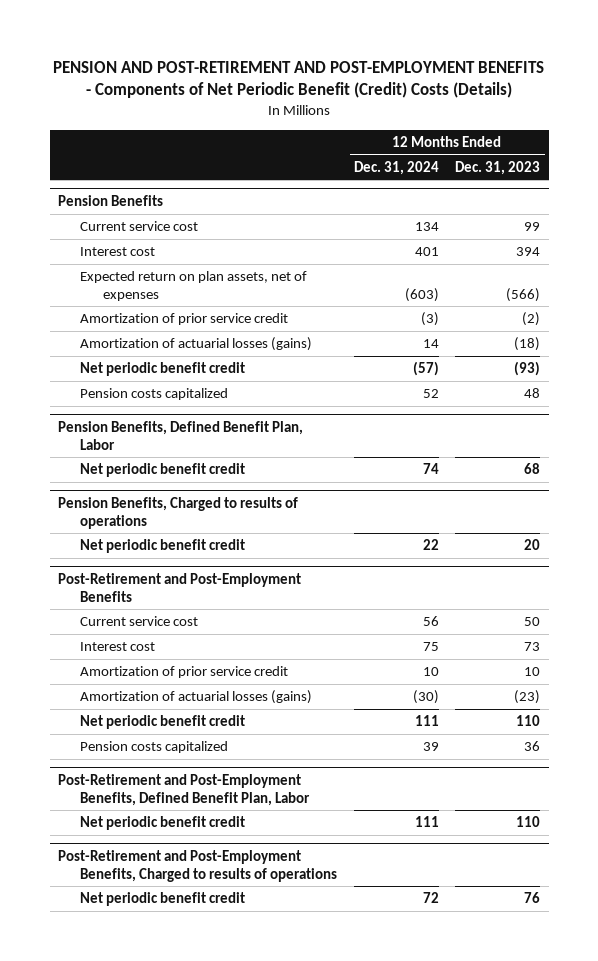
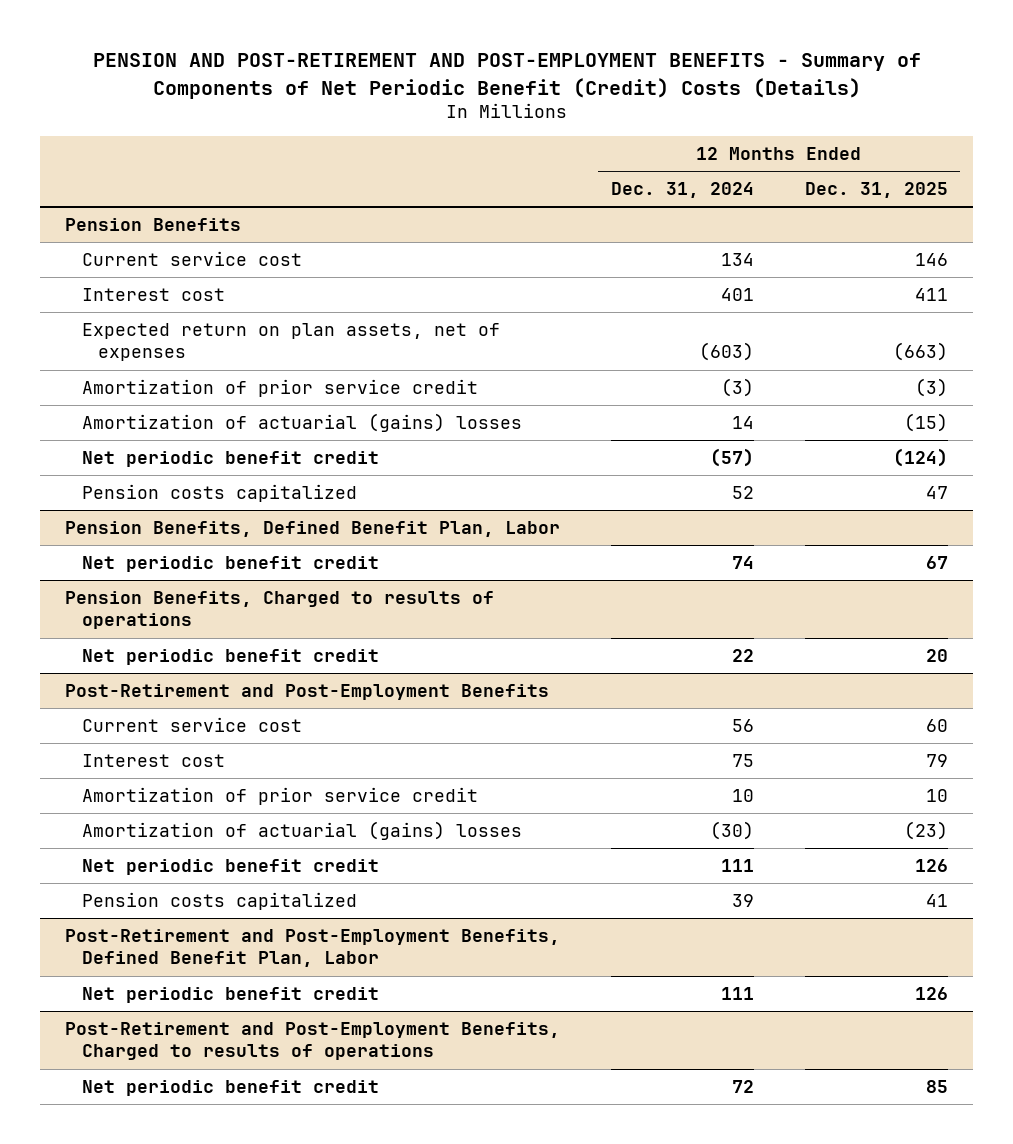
[53,60,545,99] PENSION AND POST-RETIREMENT AND POST-EMPLOYMENT BENEFITS - Components of Net Periodic Benefit (Credit) Costs (Details) -> [92,53,921,99] PENSION AND POST-RETIREMENT AND POST-EMPLOYMENT BENEFITS - Summary of Components of Net Periodic Benefit (Credit) Costs (Details)
[455,160,541,175] Dec. 31, 2023 -> none
none -> [804,182,948,199] Dec. 31, 2025
[80,337,313,352] Amortization of actuarial losses (gains) -> [81,413,522,433] Amortization of actuarial (gains) losses
[80,690,313,705] Amortization of actuarial losses (gains) -> [81,821,522,841] Amortization of actuarial (gains) losses

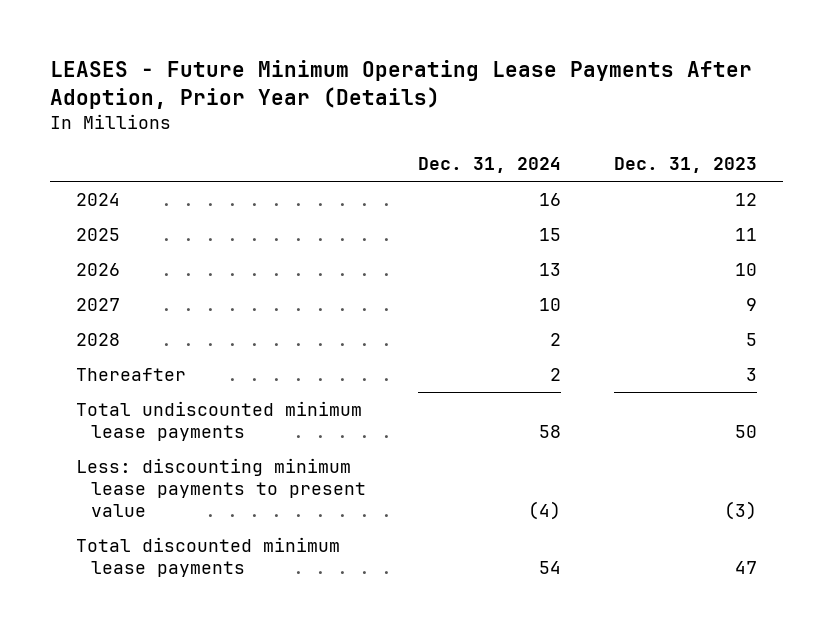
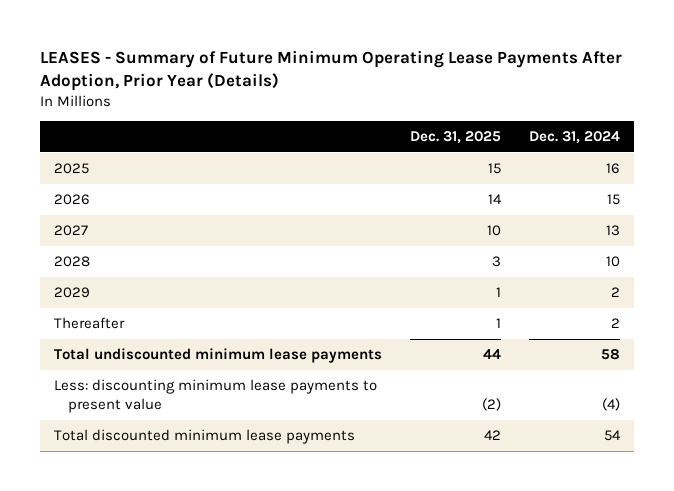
[50,60,753,109] LEASES - Future Minimum Operating Lease Payments After Adoption, Prior Year (Details) -> [40,50,623,92] LEASES - Summary of Future Minimum Operating Lease Payments After Adoption, Prior Year (Details)
[613,157,757,174] Dec. 31, 2023 -> none
none -> [410,131,502,145] Dec. 31, 2025
[76,192,121,206] 2024 -> [54,162,90,174] 2025
[76,227,121,241] 2025 -> [54,193,91,205] 2026
[76,262,121,276] 2026 -> [54,224,89,236] 2027
[76,297,121,311] 2027 -> [54,255,91,267] 2028
[76,332,121,346] 2028 -> [54,286,91,298] 2029

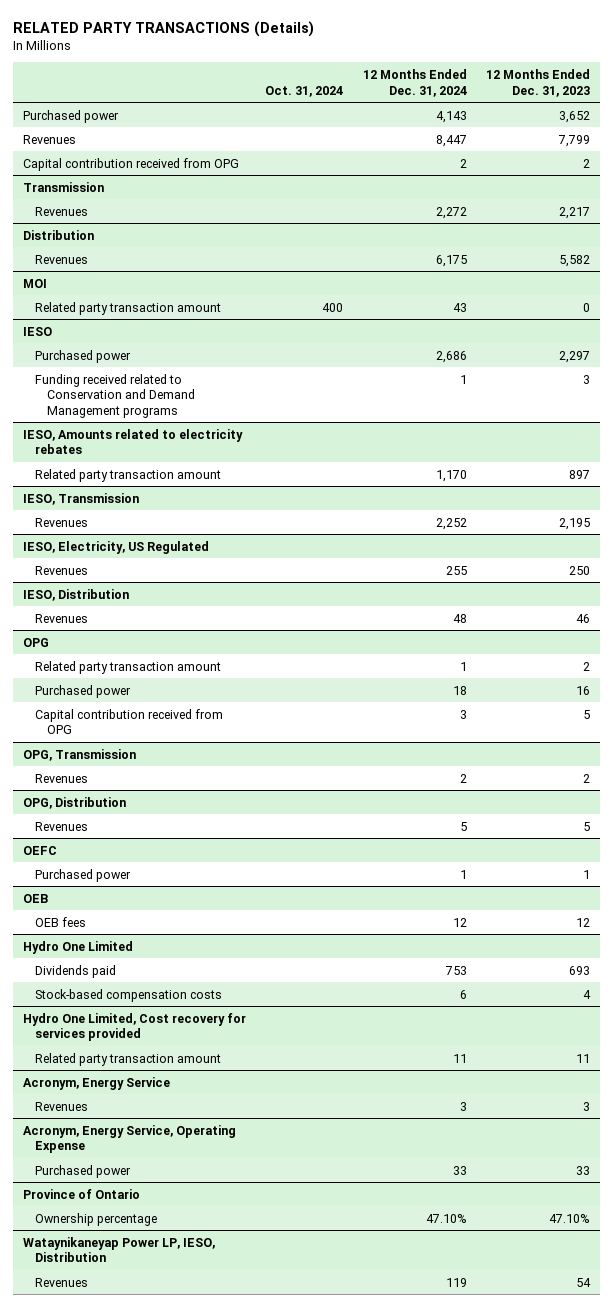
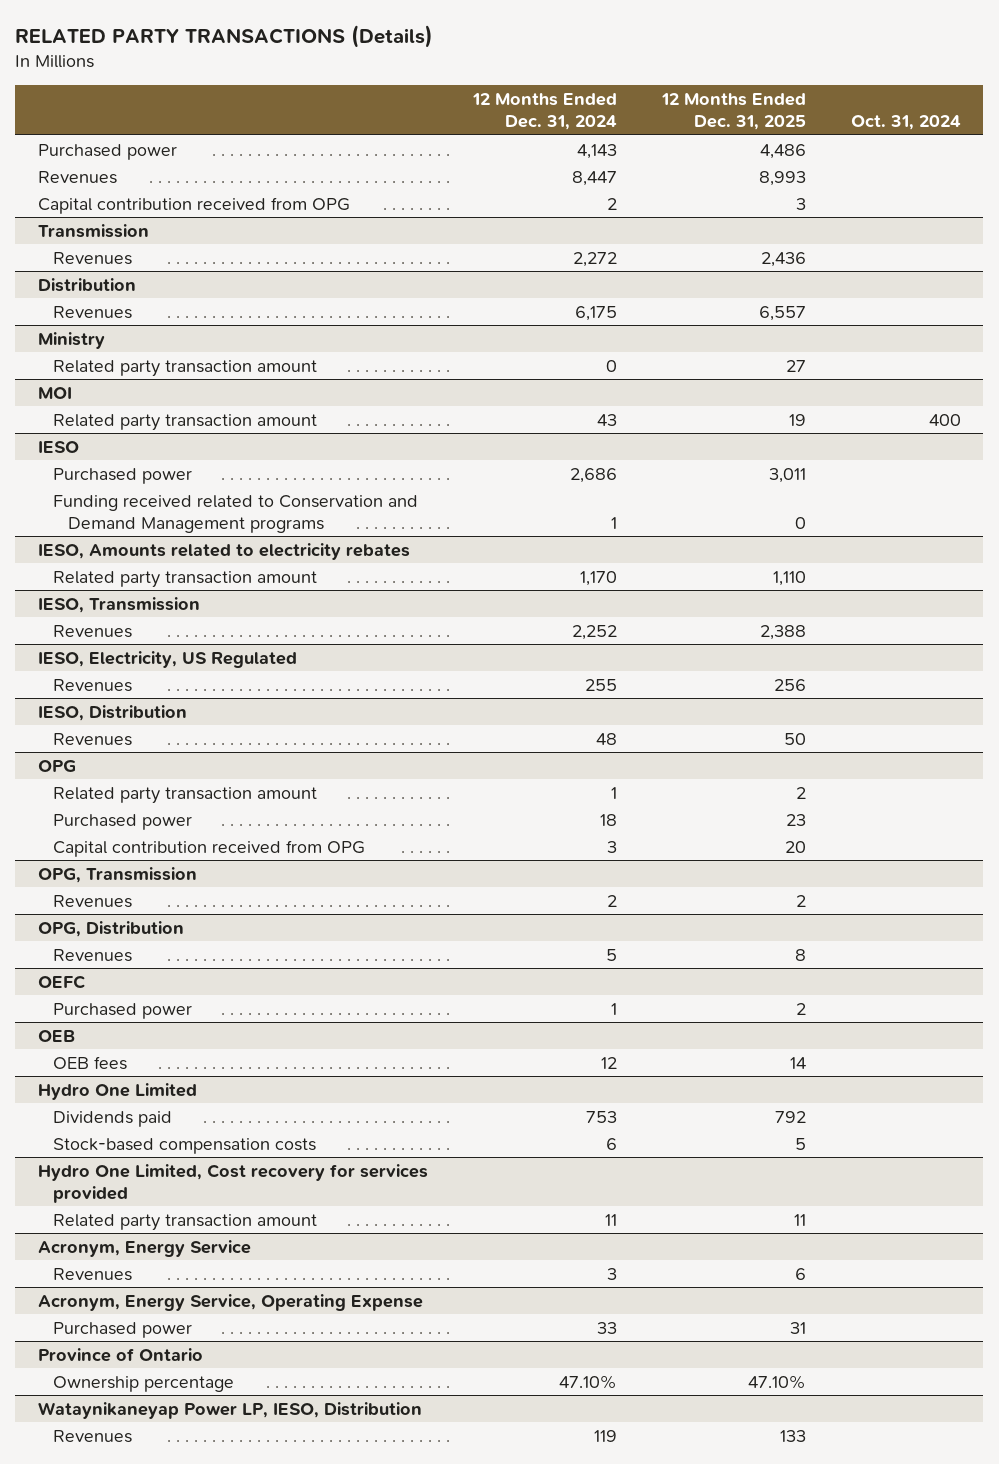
[486,68,591,97] 12 Months Ended Dec. 31, 2023 -> none
none -> [660,93,806,131] 12 Months Ended Dec. 31, 2025
none -> [37,331,105,349] Ministry
none -> [52,359,317,377] Related party transaction amount

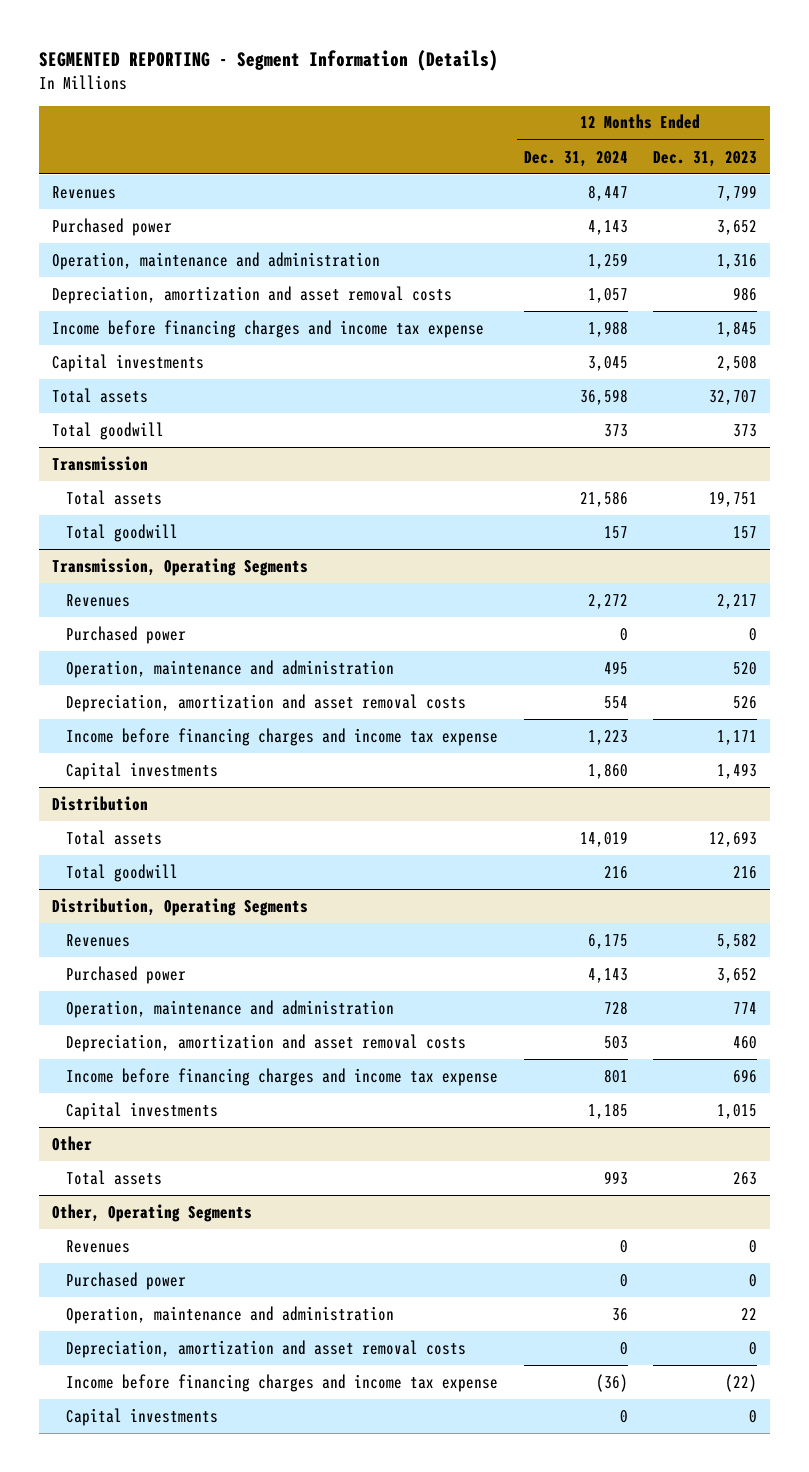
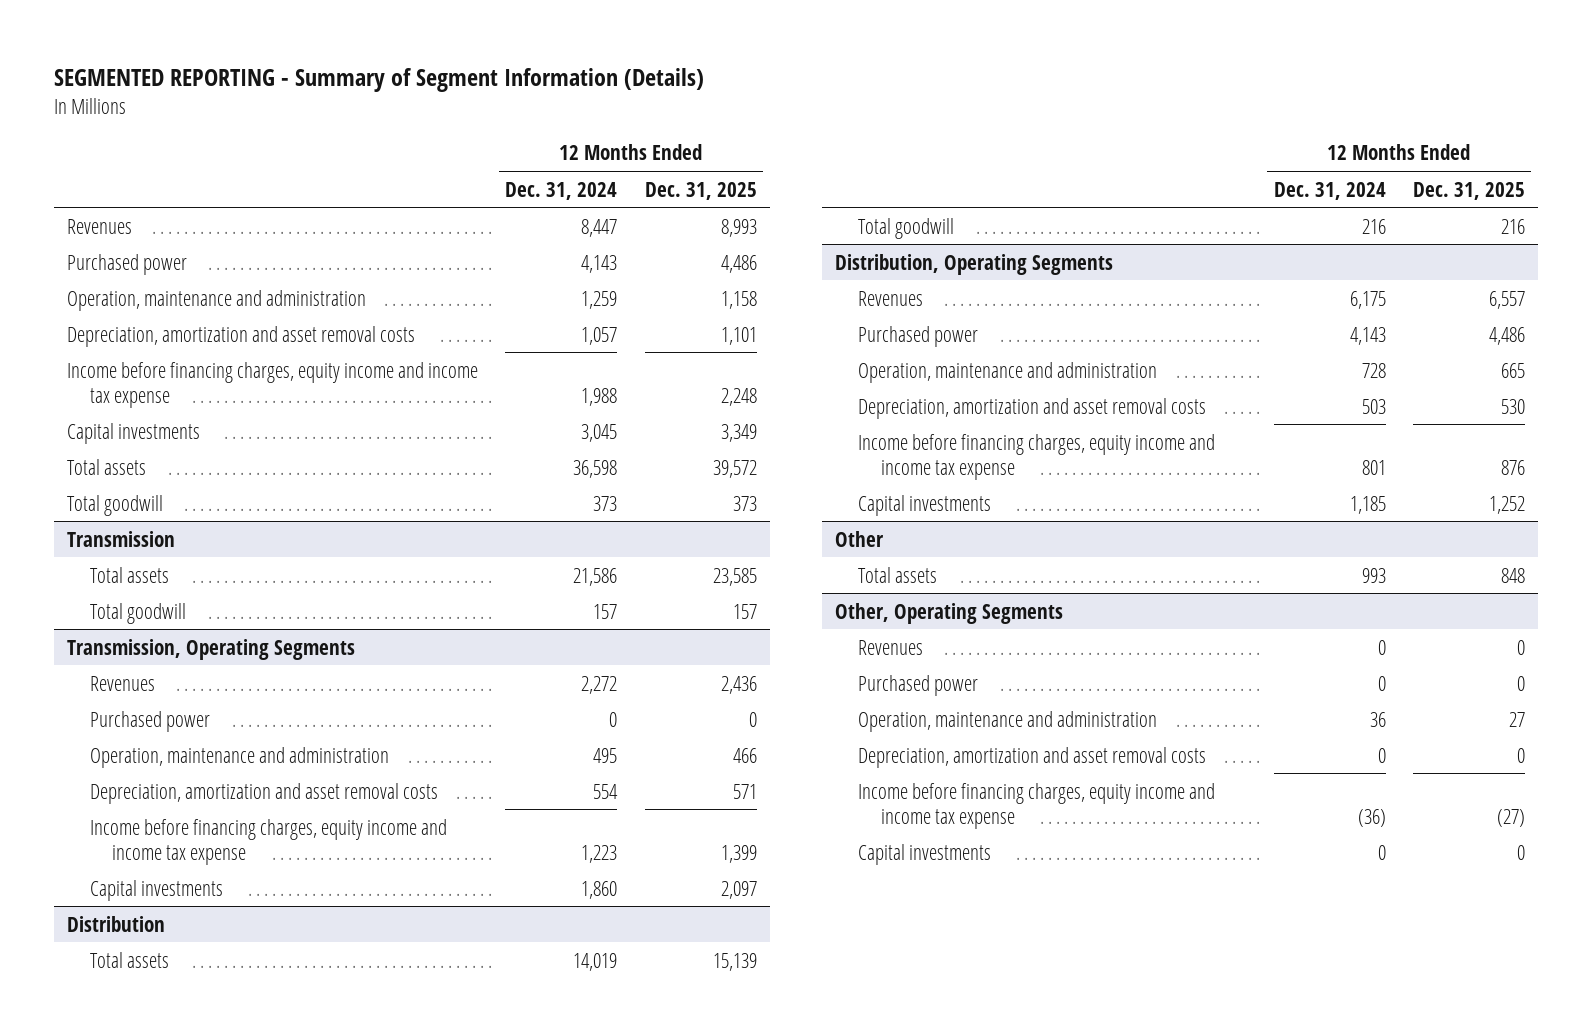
[39,49,499,71] SEGMENTED REPORTING - Segment Information (Details) -> [53,67,704,92] SEGMENTED REPORTING - Summary of Segment Information (Details)
[653,150,758,167] Dec. 31, 2023 -> none
none -> [644,181,757,200] Dec. 31, 2025
[52,319,485,338] Income before financing charges and income tax expense -> [67,361,479,408] Income before financing charges, equity income and income tax expense
[66,727,499,746] Income before financing charges and income tax expense -> [89,818,447,865] Income before financing charges, equity income and income tax expense
[66,1067,499,1086] Income before financing charges and income tax expense -> [858,433,1216,480] Income before financing charges, equity income and income tax expense
[66,1373,499,1392] Income before financing charges and income tax expense -> [858,782,1216,829] Income before financing charges, equity income and income tax expense

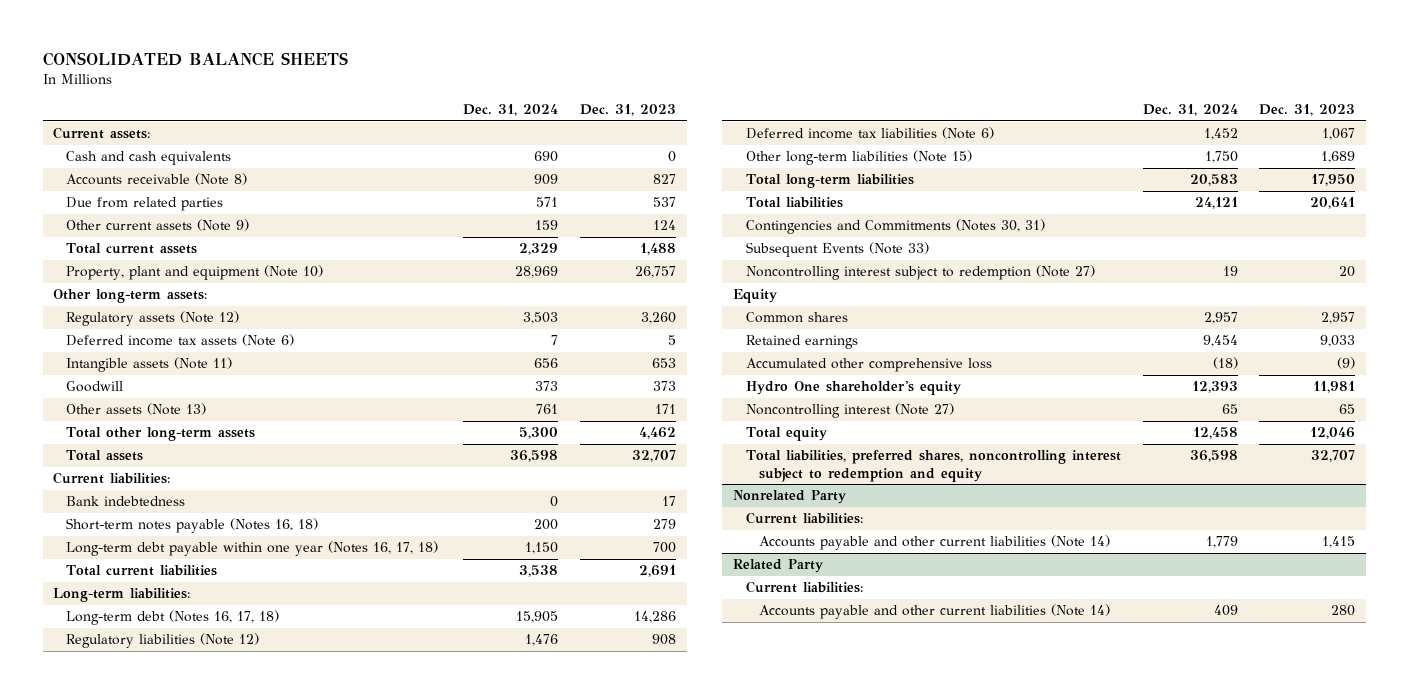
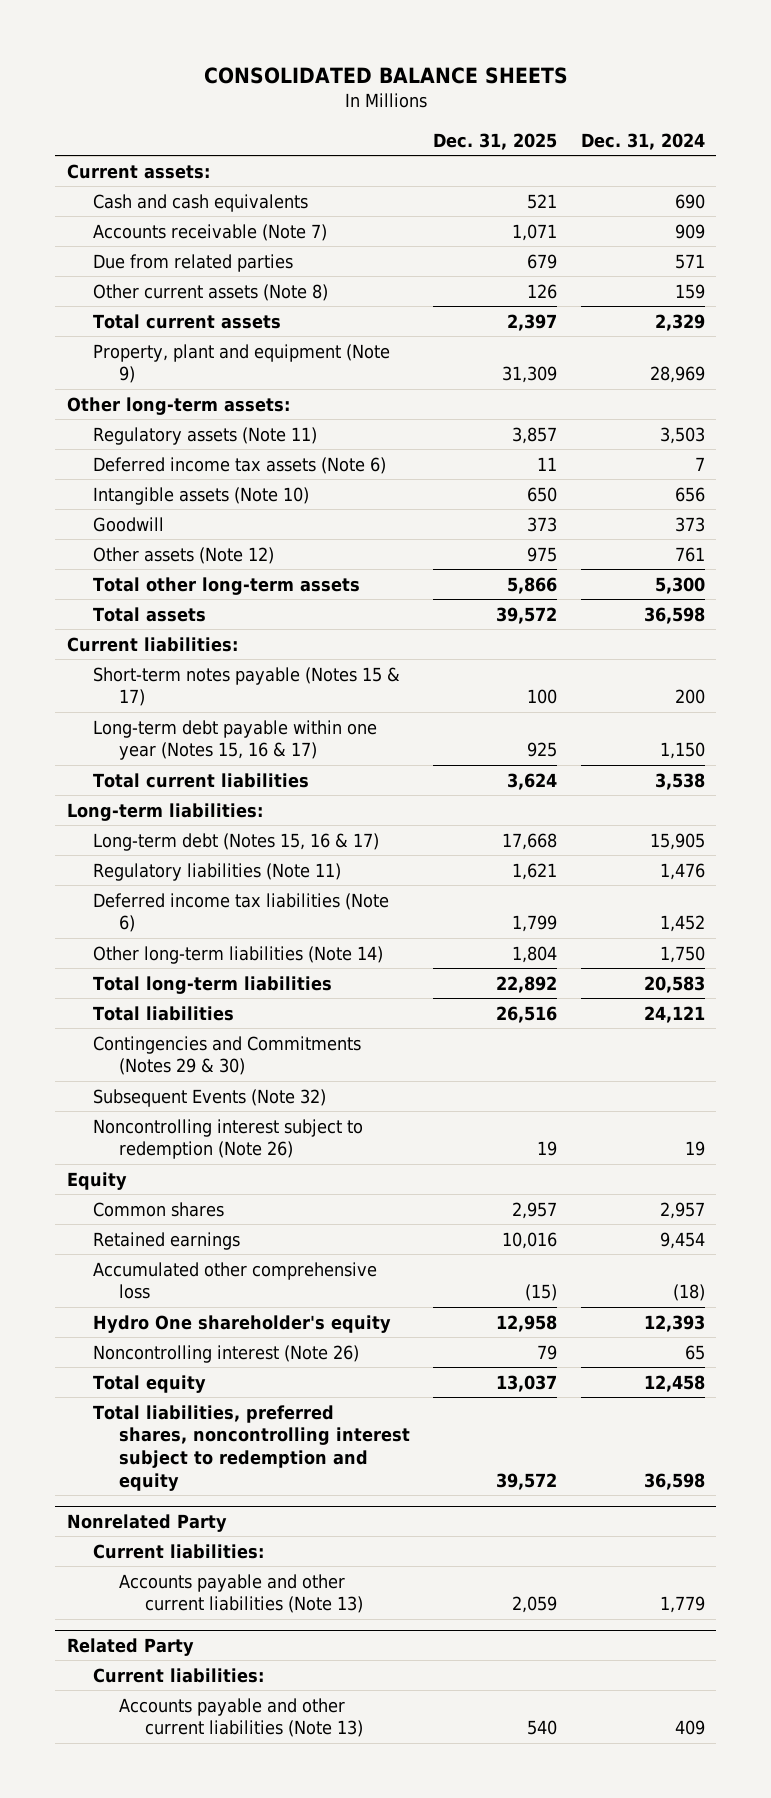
[579,104,676,117] Dec. 31, 2023 -> none
none -> [433,132,558,150] Dec. 31, 2025
[66,173,248,186] Accounts receivable (Note 8) -> [92,223,327,241] Accounts receivable (Note 7)
[66,219,250,232] Other current assets (Note 9) -> [92,283,328,301] Other current assets (Note 8)
[66,265,324,281] Property, plant and equipment (Note 10) -> [92,343,390,384] Property, plant and equipment (Note 9)
[66,311,240,327] Regulatory assets (Note 12) -> [92,426,317,445] Regulatory assets (Note 11)
[66,357,233,373] Intangible assets (Note 11) -> [92,486,309,505] Intangible assets (Note 10)
[66,403,207,416] Other assets (Note 13) -> [92,546,274,564] Other assets (Note 12)
[66,496,186,507] Bank indebtedness -> none
[66,518,319,534] Short-term notes payable (Notes 16, 18) -> [92,666,400,707] Short-term notes payable (Notes 15 & 17)
[66,541,439,557] Long-term debt payable within one year (Notes 16, 17, 18) -> [92,719,377,761] Long-term debt payable within one year (Notes 15, 16 & 17)
[66,610,280,626] Long-term debt (Notes 16, 17, 18) -> [92,832,379,851] Long-term debt (Notes 15, 16 & 17)
[66,633,260,649] Regulatory liabilities (Note 12) -> [92,862,341,881] Regulatory liabilities (Note 11)
[745,150,972,166] Other long-term liabilities (Note 15) -> [92,945,383,964] Other long-term liabilities (Note 14)
[745,219,1045,235] Contingencies and Commitments (Notes 30, 31) -> [92,1035,361,1076] Contingencies and Commitments (Notes 29 & 30)
[745,242,929,258] Subsequent Events (Note 33) -> [92,1088,326,1107] Subsequent Events (Note 32)
[745,265,1095,281] Noncontrolling interest subject to redemption (Note 27) -> [92,1118,363,1160] Noncontrolling interest subject to redemption (Note 26)
[745,403,954,419] Noncontrolling interest (Note 27) -> [92,1344,359,1363] Noncontrolling interest (Note 26)
[758,535,1110,551] Accounts payable and other current liabilities (Note 14) -> [118,1573,363,1614] Accounts payable and other current liabilities (Note 13)
[758,604,1110,620] Accounts payable and other current liabilities (Note 14) -> [118,1697,363,1738] Accounts payable and other current liabilities (Note 13)

